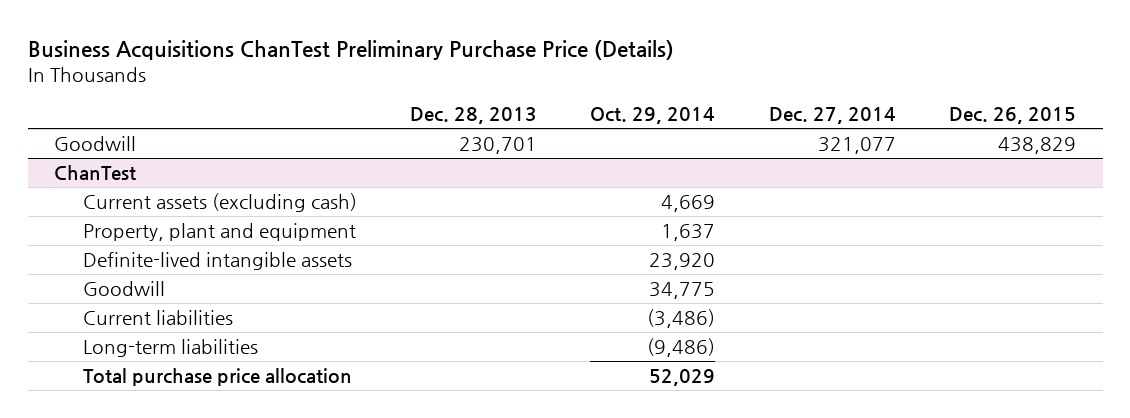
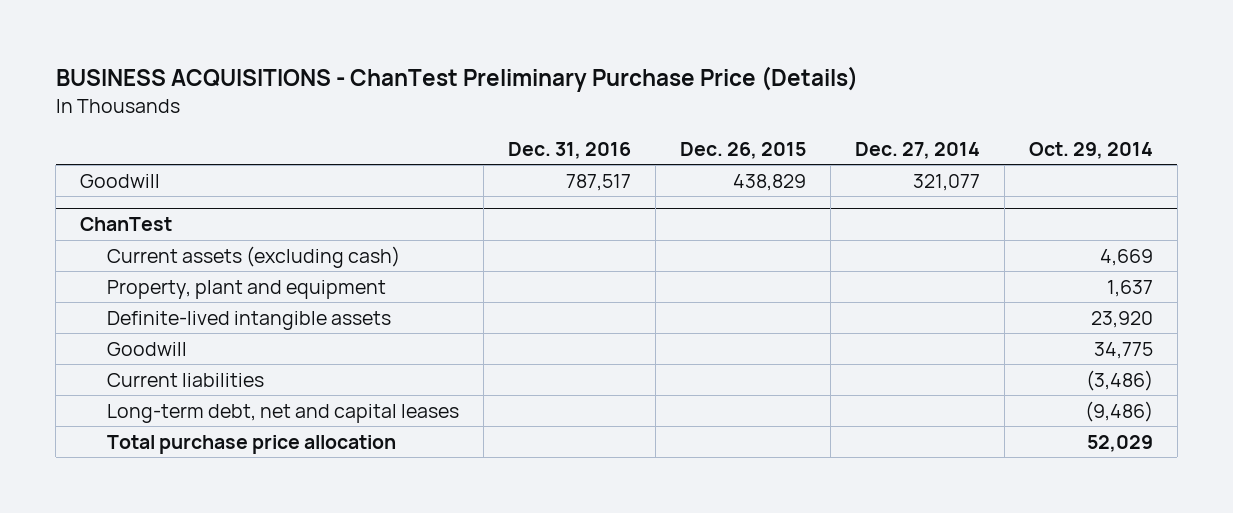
[27,40,674,61] Business Acquisitions ChanTest Preliminary Purchase Price (Details) -> [55,66,858,93] BUSINESS ACQUISITIONS - ChanTest Preliminary Purchase Price (Details)
[409,107,537,125] Dec. 28, 2013 -> none
none -> [508,141,632,159] Dec. 31, 2016
[82,339,258,358] Long-term liabilities -> [107,403,460,423] Long-term debt, net and capital leases

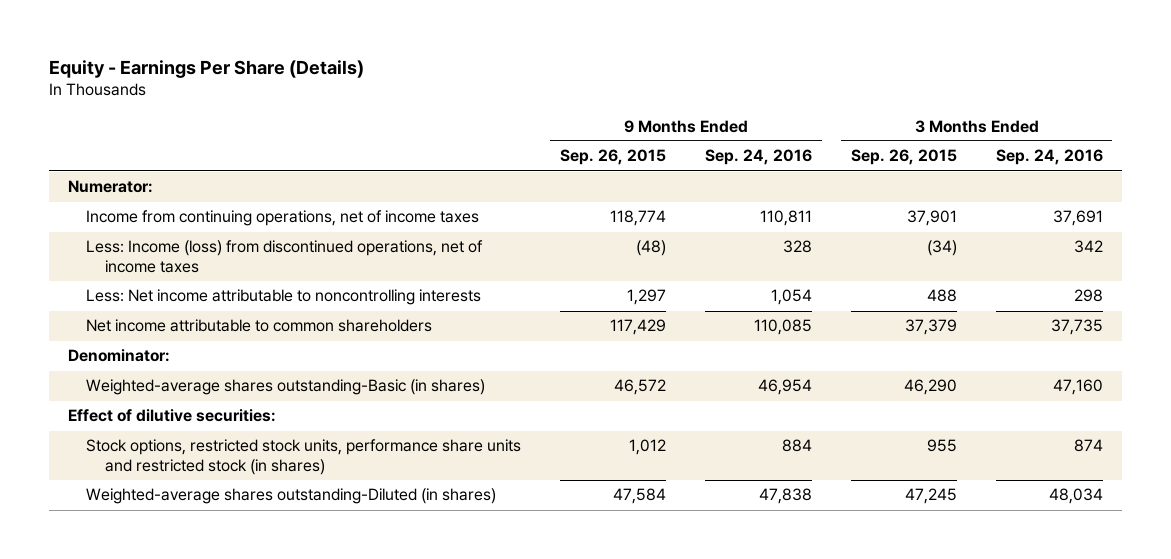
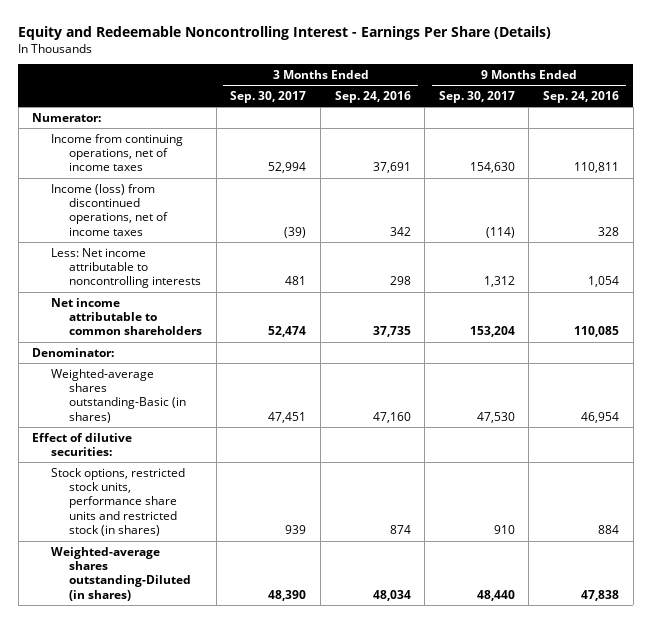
[48,59,364,78] Equity - Earnings Per Share (Details) -> [18,25,552,40] Equity and Redeemable Noncontrolling Interest - Earnings Per Share (Details)
[560,149,667,166] Sep. 26, 2015 -> none
[850,149,957,166] Sep. 26, 2015 -> none
none -> [230,90,307,103] Sep. 30, 2017
none -> [438,90,515,103] Sep. 30, 2017
[86,240,484,273] Less: Income (loss) from discontinued operations, net of income taxes -> [50,183,169,236] Income (loss) from discontinued operations, net of income taxes

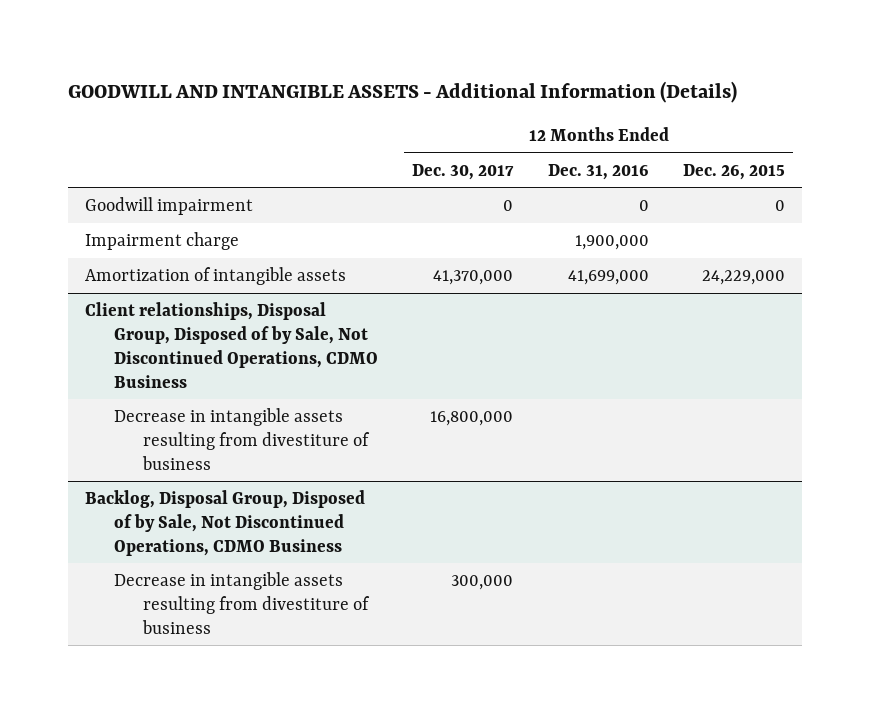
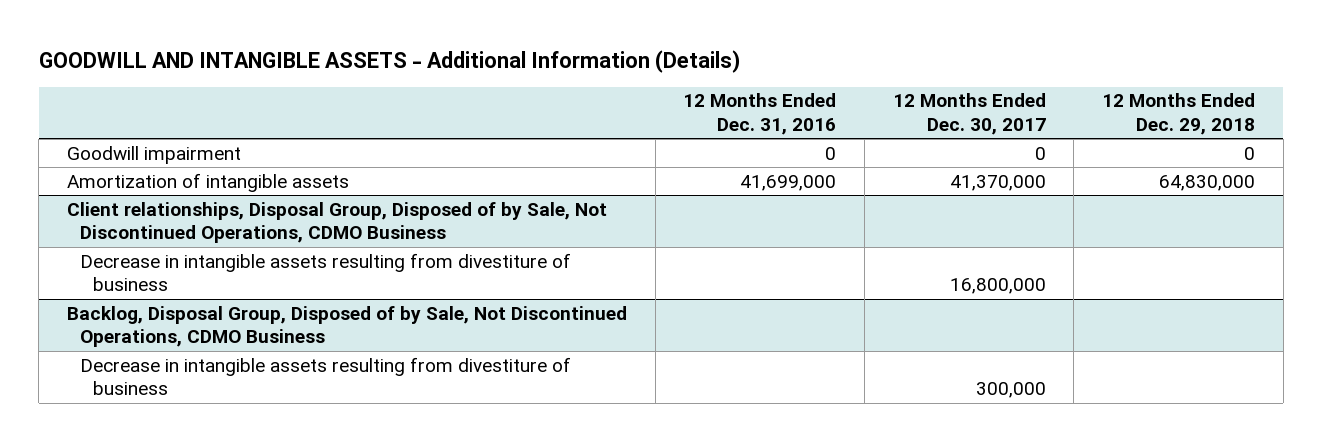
[682,163,785,180] Dec. 26, 2015 -> none
none -> [1102,93,1256,135] 12 Months Ended Dec. 29, 2018
[85,231,240,250] Impairment charge -> none

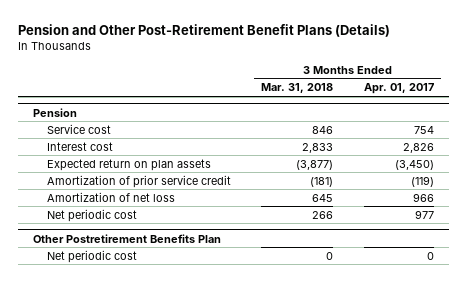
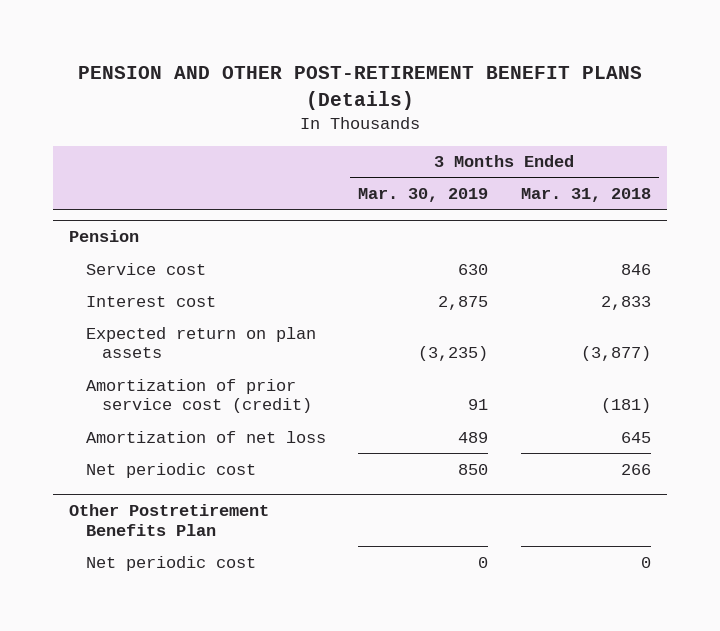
[17,24,390,38] Pension and Other Post-Retirement Benefit Plans (Details) -> [77,66,642,110] PENSION AND OTHER POST-RETIREMENT BENEFIT PLANS (Details)
[363,83,434,95] Apr. 01, 2017 -> none
none -> [358,188,489,203] Mar. 30, 2019
[47,174,232,188] Amortization of prior service credit -> [85,378,313,414] Amortization of prior service cost (credit)

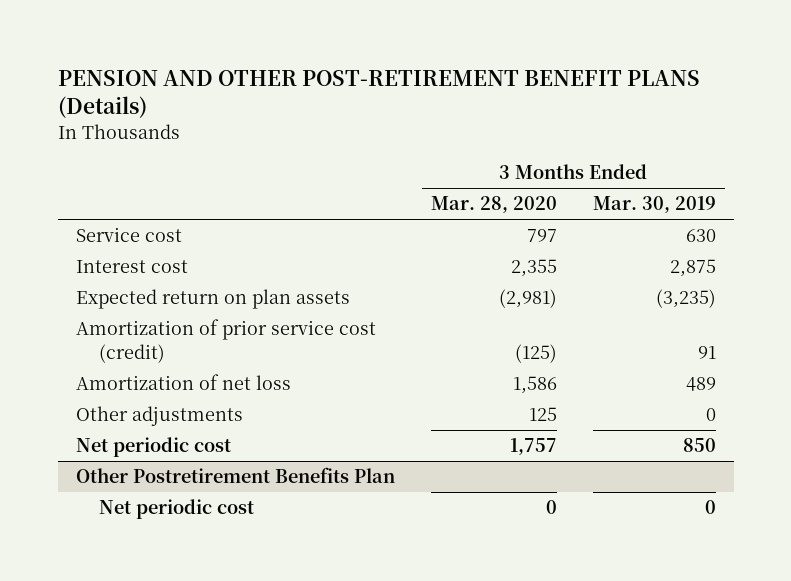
[520,188,651,203] Mar. 31, 2018 -> none
none -> [430,196,557,214] Mar. 28, 2020
[69,230,140,243] Pension -> none
none -> [75,406,243,427] Other adjustments

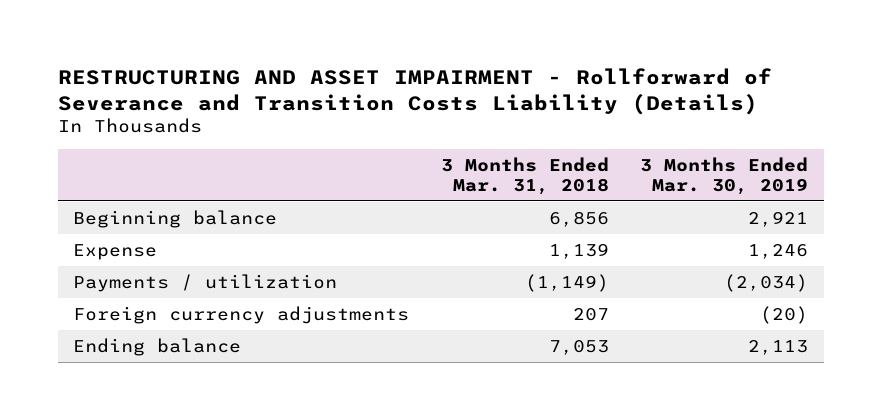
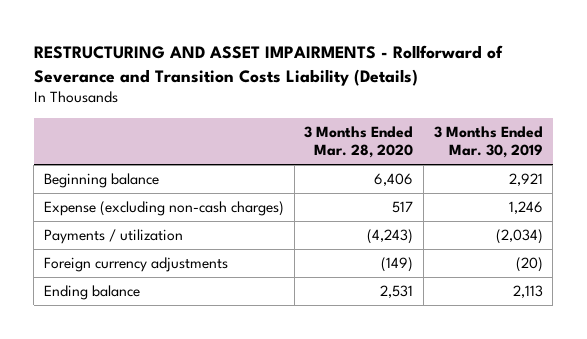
[57,67,772,115] RESTRUCTURING AND ASSET IMPAIRMENT - Rollforward of Severance and Transition Costs Liability (Details) -> [33,44,503,86] RESTRUCTURING AND ASSET IMPAIRMENTS - Rollforward of Severance and Transition Costs Liability (Details)
[440,157,609,195] 3 Months Ended Mar. 31, 2018 -> none
none -> [304,125,414,159] 3 Months Ended Mar. 28, 2020
[73,244,158,261] Expense -> [44,201,285,217] Expense (excluding non-cash charges)

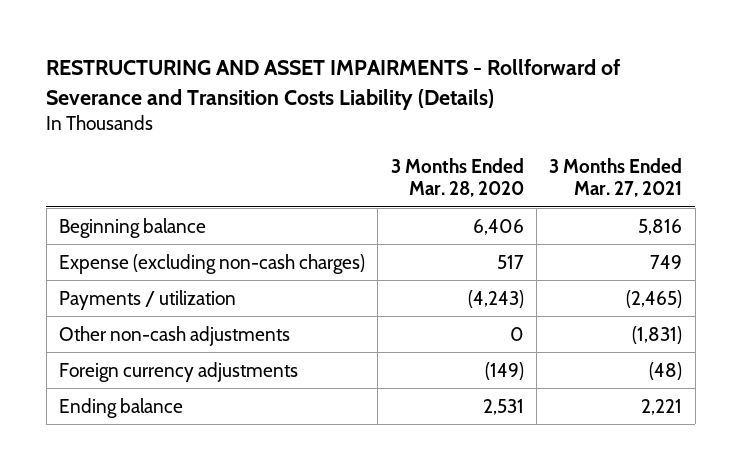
[433,125,543,159] 3 Months Ended Mar. 30, 2019 -> none
none -> [549,158,683,198] 3 Months Ended Mar. 27, 2021
none -> [59,325,291,346] Other non-cash adjustments

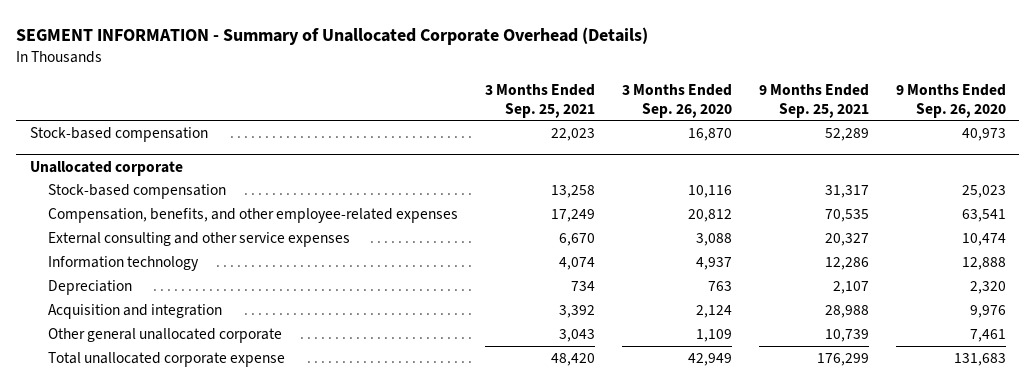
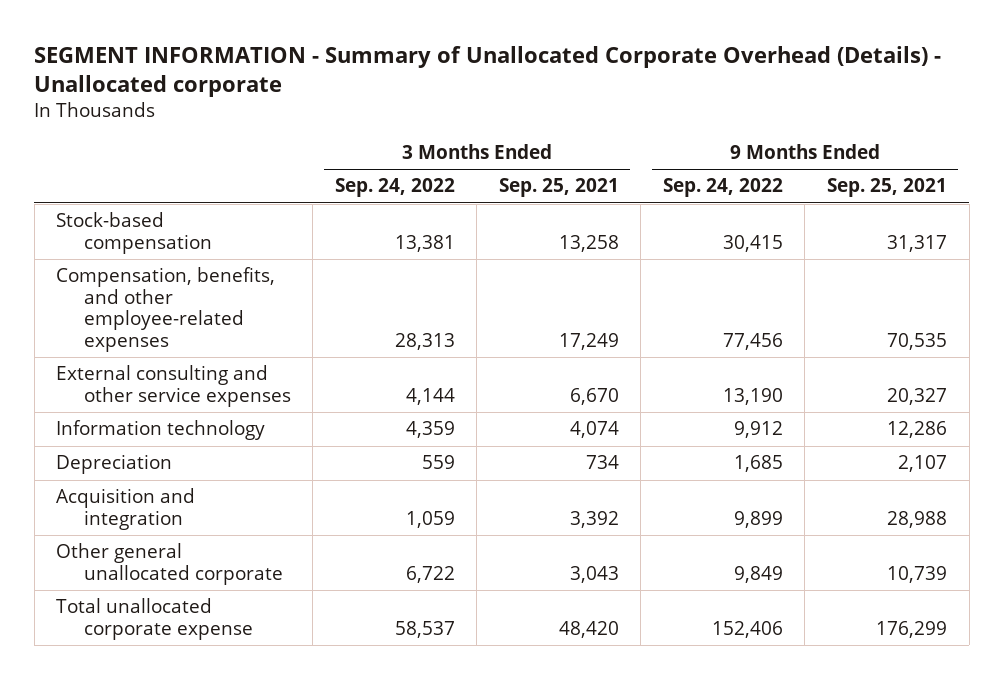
[16,26,649,45] SEGMENT INFORMATION - Summary of Unallocated Corporate Overhead (Details) -> [34,45,942,97] SEGMENT INFORMATION - Summary of Unallocated Corporate Overhead (Details) - Unallocated corporate
[622,83,733,118] 3 Months Ended Sep. 26, 2020 -> none
[895,83,1006,118] 9 Months Ended Sep. 26, 2020 -> none
none -> [334,178,455,198] Sep. 24, 2022
none -> [662,178,783,198] Sep. 24, 2022
[29,127,208,143] Stock-based compensation -> none
[29,160,183,176] Unallocated corporate -> none

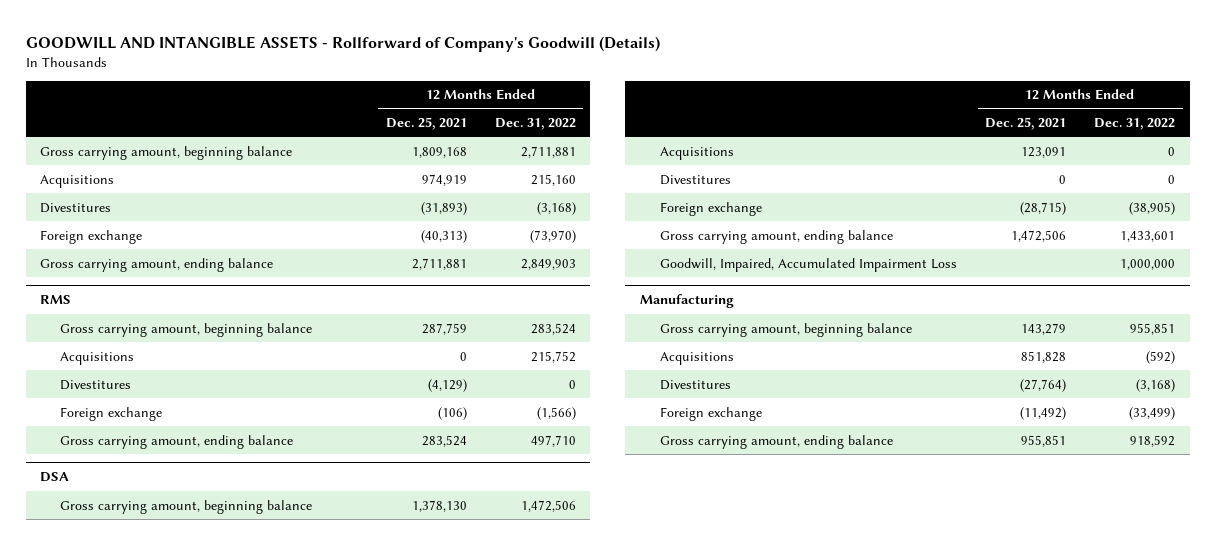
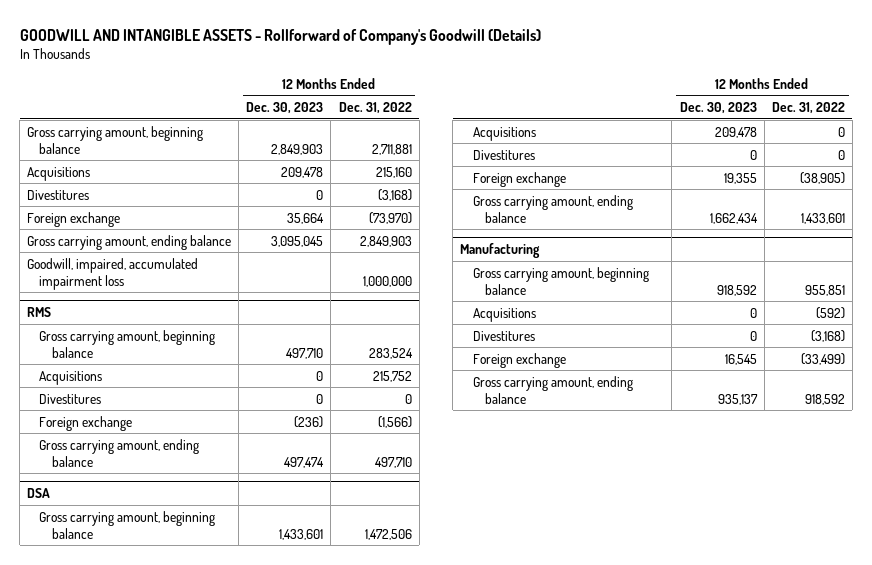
[385,117,467,131] Dec. 25, 2021 -> none
none -> [246,101,324,114] Dec. 30, 2023
none -> [27,257,199,290] Goodwill, impaired, accumulated impairment loss
[659,257,957,272] Goodwill, Impaired, Accumulated Impairment Loss -> none

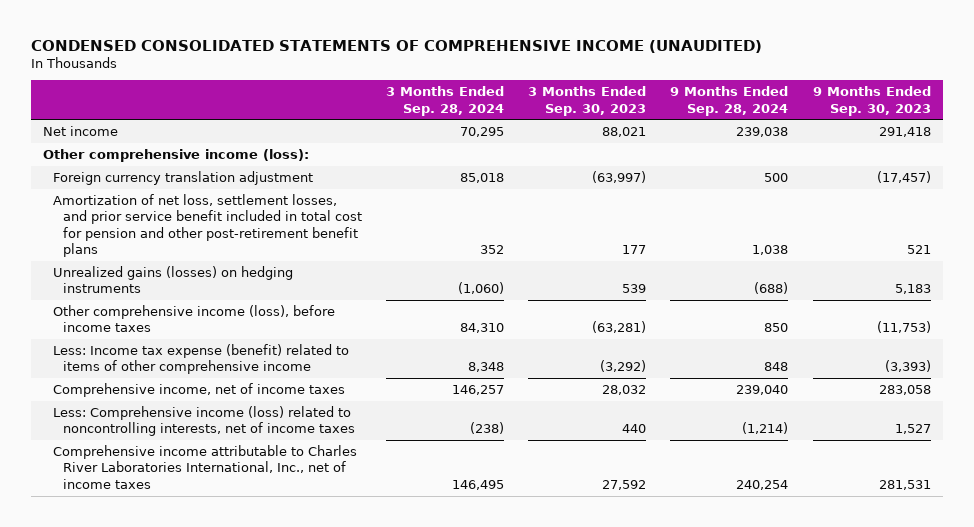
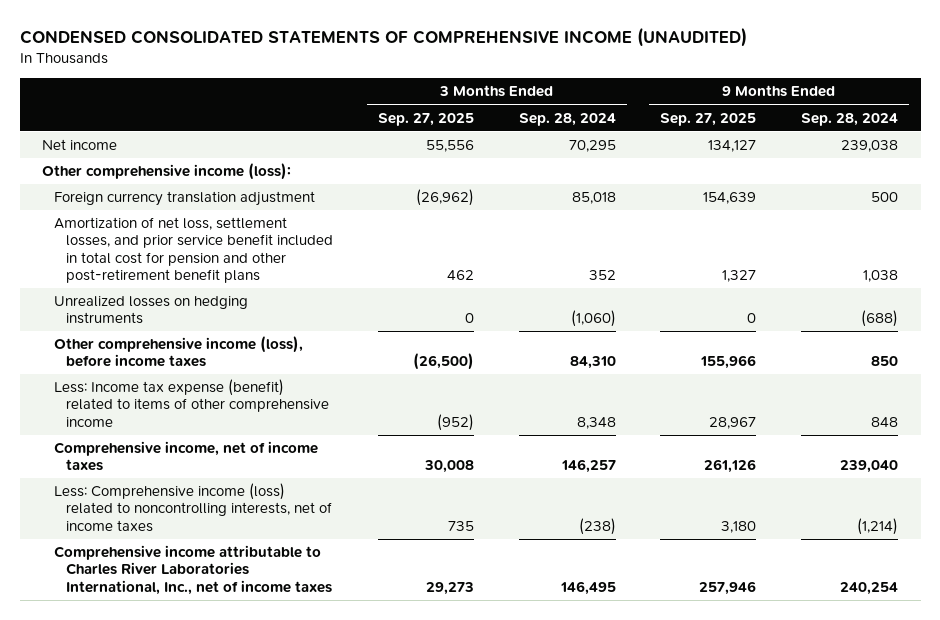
[528,86,647,116] 3 Months Ended Sep. 30, 2023 -> none
[812,86,931,116] 9 Months Ended Sep. 30, 2023 -> none
none -> [378,112,475,126] Sep. 27, 2025
none -> [660,112,757,126] Sep. 27, 2025
[53,266,294,294] Unrealized gains (losses) on hedging instruments -> [54,296,249,325] Unrealized losses on hedging instruments

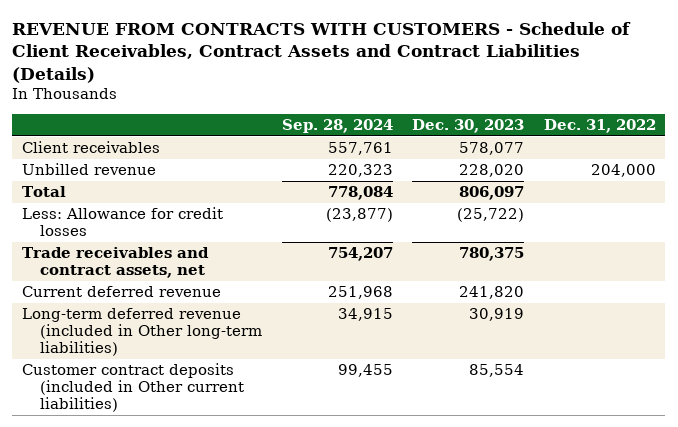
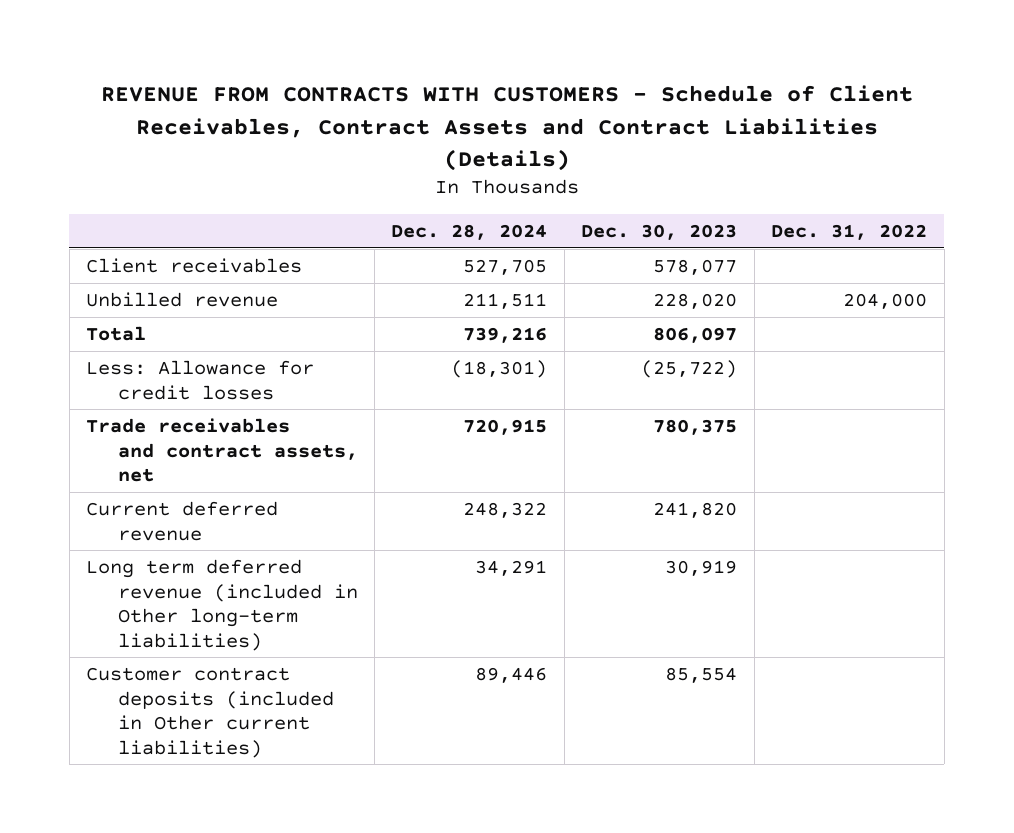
[281,119,393,134] Sep. 28, 2024 -> none
none -> [391,223,548,240] Dec. 28, 2024
[22,308,263,356] Long-term deferred revenue (included in Other long-term liabilities) -> [86,559,358,651] Long term deferred revenue (included in Other long-term liabilities)

